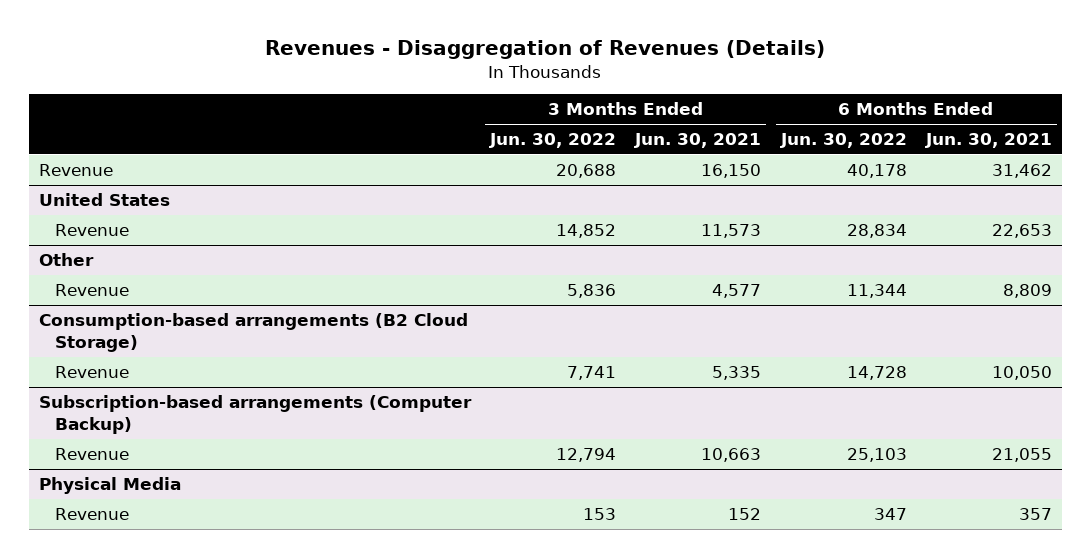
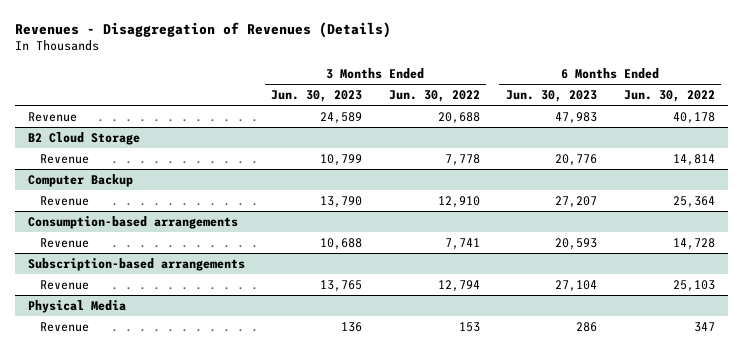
[634,133,762,149] Jun. 30, 2021 -> none
[925,133,1053,149] Jun. 30, 2021 -> none
none -> [271,89,363,102] Jun. 30, 2023
none -> [506,89,598,102] Jun. 30, 2023
[38,193,170,207] United States -> none
[38,253,94,267] Other -> none
none -> [27,131,140,145] B2 Cloud Storage
[555,224,616,239] 14,852 -> [444,153,480,166] 7,778
[846,224,907,239] 28,834 -> [672,153,715,166] 14,814
none -> [27,173,133,187] Computer Backup
[566,284,616,299] 5,836 -> [437,195,480,208] 12,910
[846,284,907,299] 11,344 -> [672,195,715,208] 25,364
[38,313,468,352] Consumption-based arrangements (B2 Cloud Storage) -> [27,215,238,229] Consumption-based arrangements
[38,395,472,434] Subscription-based arrangements (Computer Backup) -> [27,257,245,271] Subscription-based arrangements

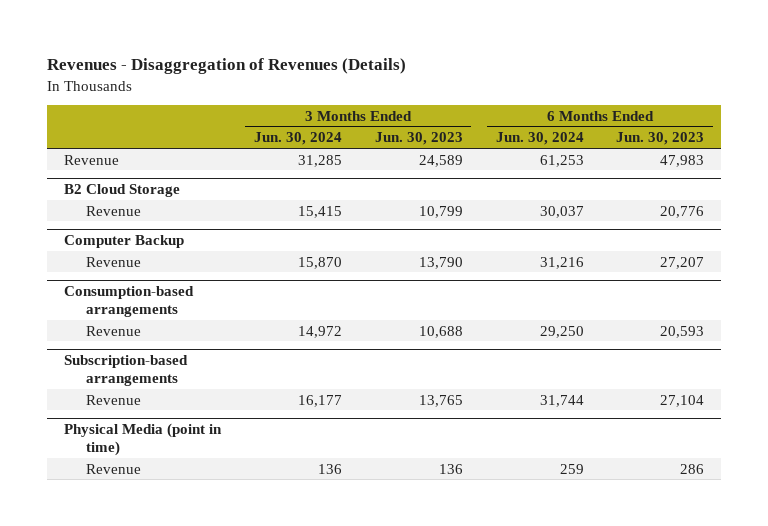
[388,89,480,102] Jun. 30, 2022 -> none
[623,89,715,102] Jun. 30, 2022 -> none
none -> [253,132,342,146] Jun. 30, 2024
none -> [495,132,584,146] Jun. 30, 2024
[27,299,126,313] Physical Media -> [63,423,222,457] Physical Media (point in time)

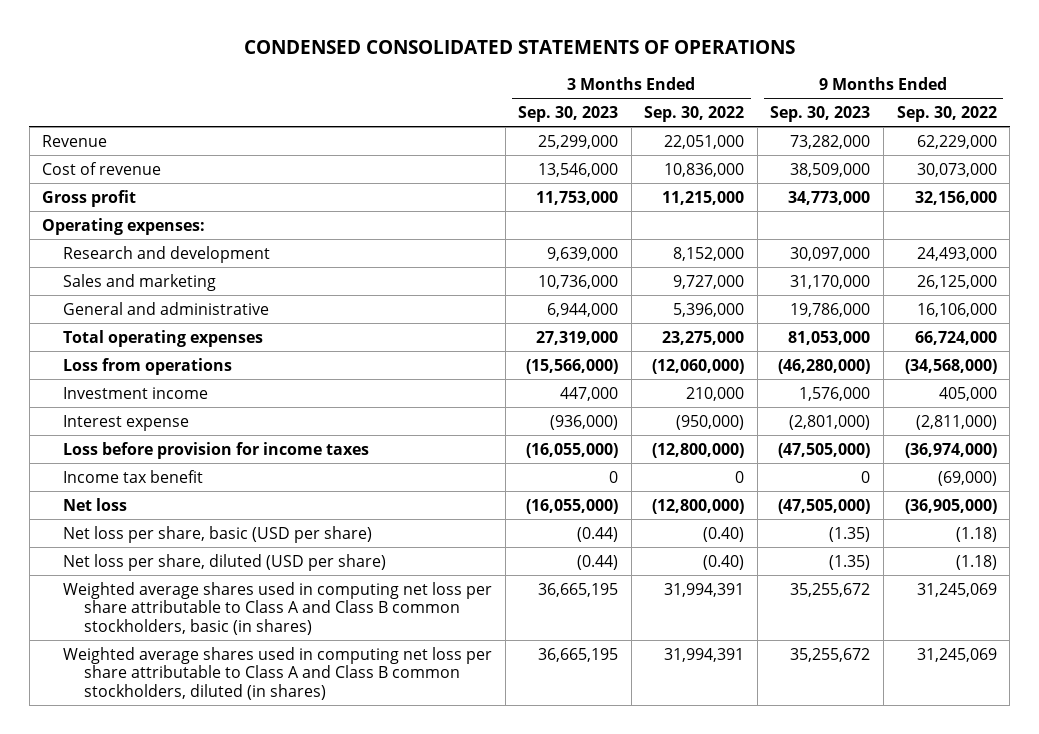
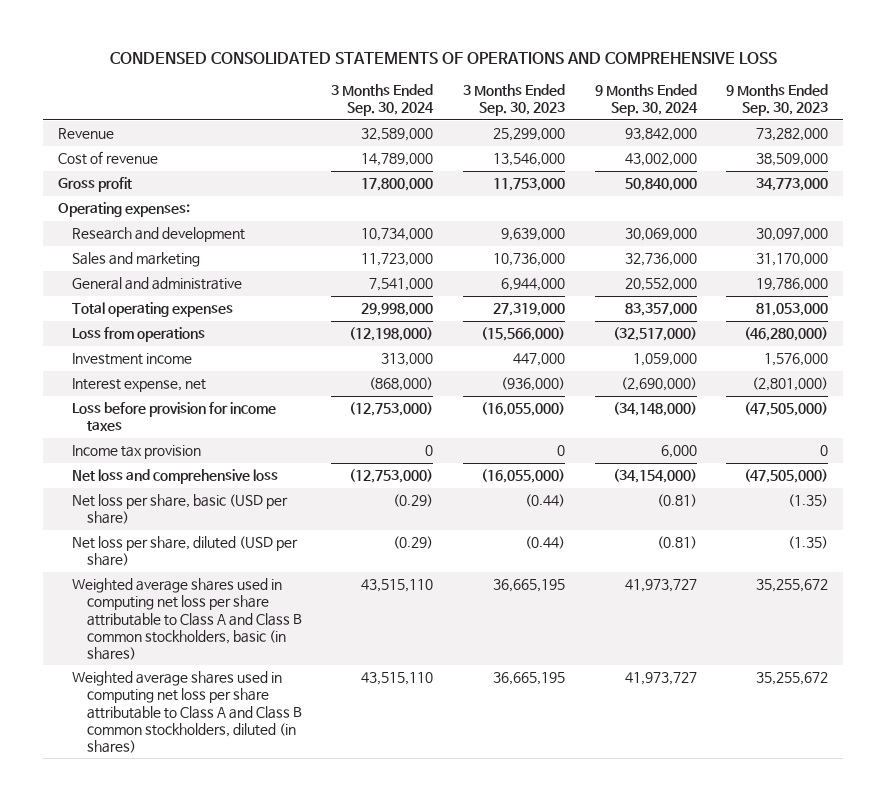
[244,40,796,55] CONDENSED CONSOLIDATED STATEMENTS OF OPERATIONS -> [110,52,778,65] CONDENSED CONSOLIDATED STATEMENTS OF OPERATIONS AND COMPREHENSIVE LOSS
[644,105,745,122] Sep. 30, 2022 -> none
[896,105,997,122] Sep. 30, 2022 -> none
none -> [331,84,435,117] 3 Months Ended Sep. 30, 2024
none -> [594,84,698,117] 9 Months Ended Sep. 30, 2024
[63,414,190,431] Interest expense -> [72,378,207,393] Interest expense, net
[63,469,204,483] Income tax benefit -> [72,445,202,460] Income tax provision
[63,497,128,511] Net loss -> [72,469,279,485] Net loss and comprehensive loss

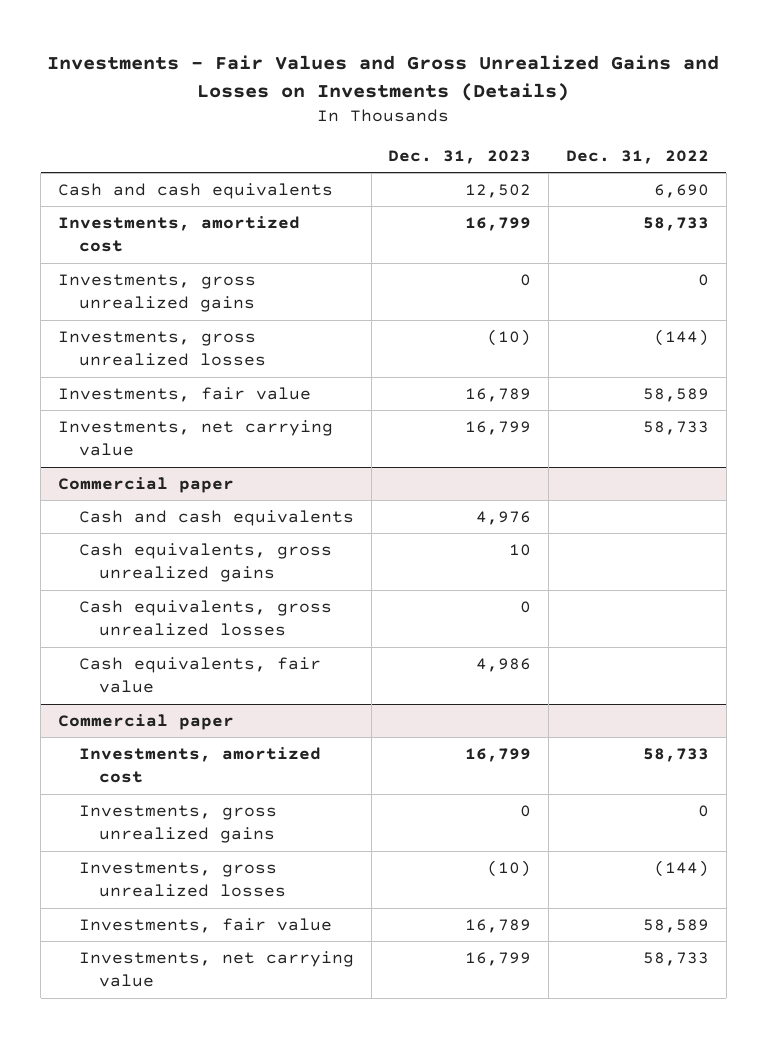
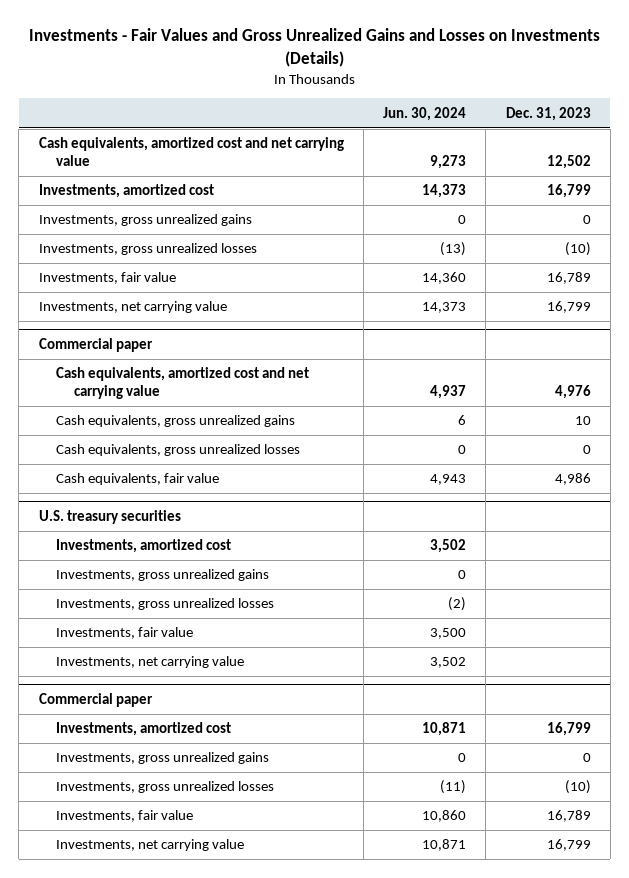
[566,149,710,164] Dec. 31, 2022 -> none
none -> [383,106,467,121] Jun. 30, 2024
[57,182,333,199] Cash and cash equivalents -> [38,137,344,166] Cash equivalents, amortized cost and net carrying value
[78,509,354,526] Cash and cash equivalents -> [56,367,310,399] Cash equivalents, amortized cost and net carrying value
none -> [38,510,181,525] U.S. treasury securities
none -> [56,539,232,554] Investments, amortized cost
none -> [56,569,270,582] Investments, gross unrealized gains
none -> [56,598,275,611] Investments, gross unrealized losses
none -> [56,627,194,640] Investments, fair value
none -> [56,656,245,669] Investments, net carrying value

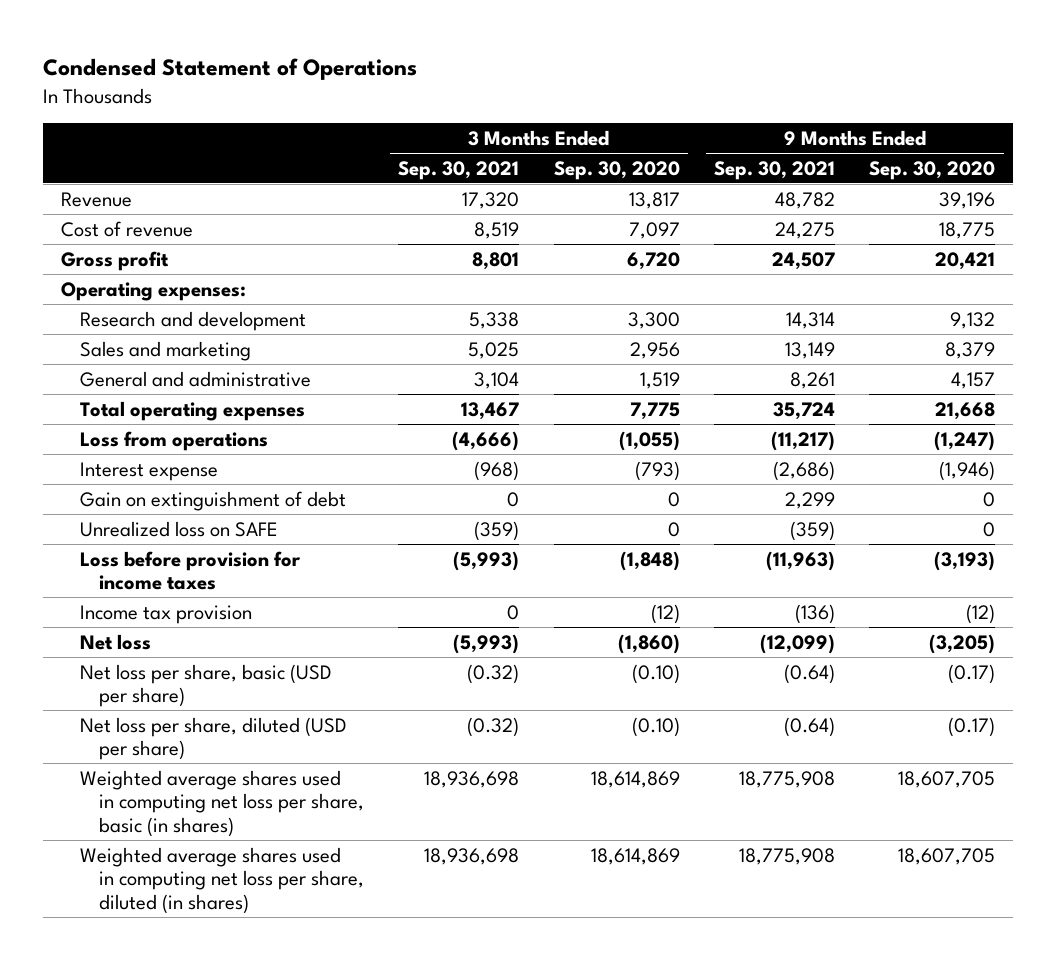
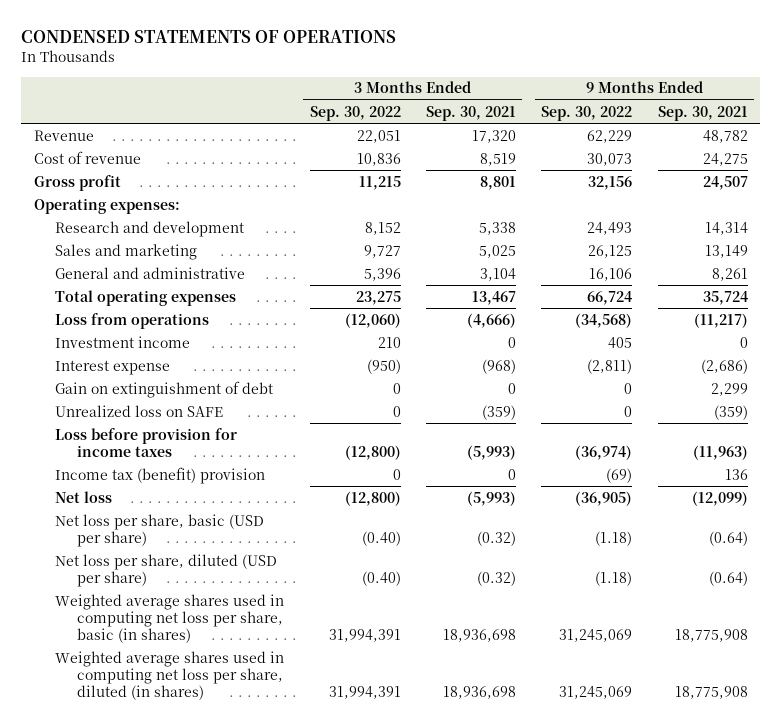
[43,58,418,81] Condensed Statement of Operations -> [21,30,397,44] CONDENSED STATEMENTS OF OPERATIONS
[553,160,680,180] Sep. 30, 2020 -> none
[869,160,996,180] Sep. 30, 2020 -> none
none -> [309,105,401,121] Sep. 30, 2022
none -> [541,105,633,121] Sep. 30, 2022
none -> [55,335,191,348] Investment income
[79,604,252,624] Income tax provision -> [55,466,266,484] Income tax (benefit) provision
[795,603,836,624] (136) -> [724,468,748,480] 136

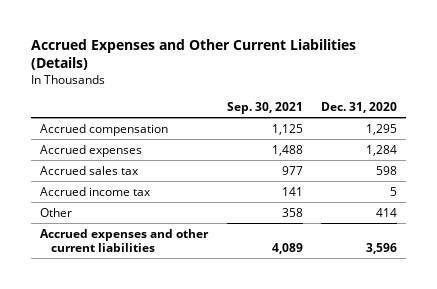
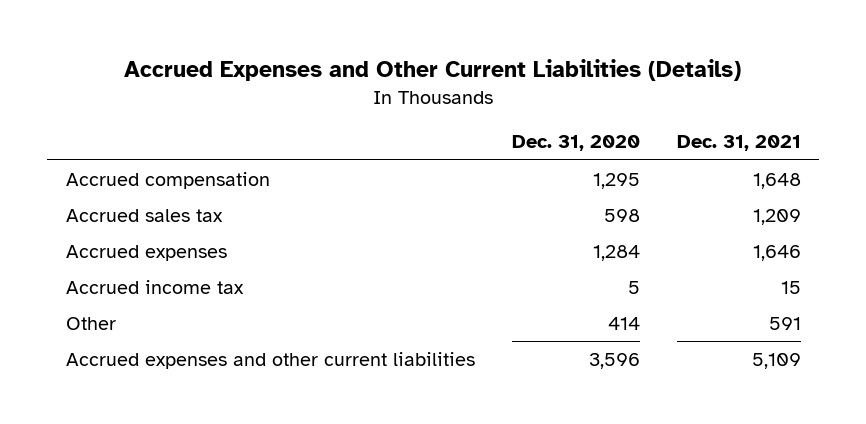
[226,102,303,115] Sep. 30, 2021 -> none
none -> [676,135,801,152] Dec. 31, 2021
[40,144,143,157] Accrued expenses -> [65,244,227,261] Accrued expenses

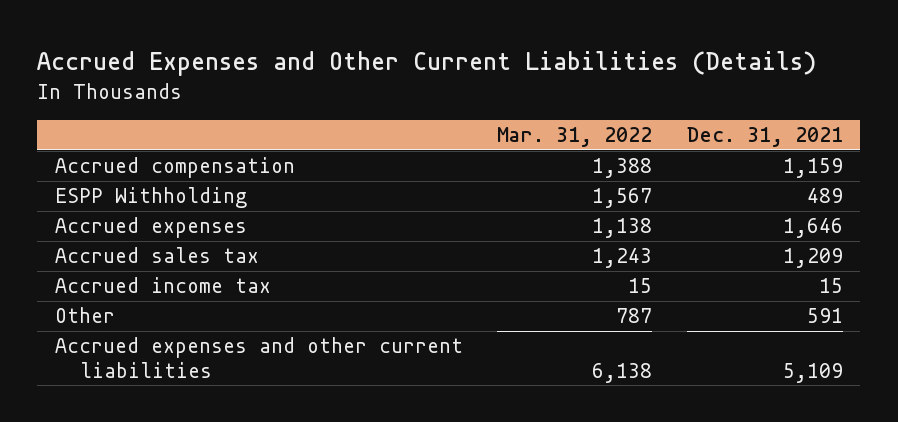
[511,135,640,152] Dec. 31, 2020 -> none
none -> [497,126,653,147] Mar. 31, 2022
[752,172,801,189] 1,648 -> [782,158,843,179] 1,159
none -> [54,187,247,209] ESPP Withholding
[65,208,223,222] Accrued sales tax -> [54,247,259,264] Accrued sales tax

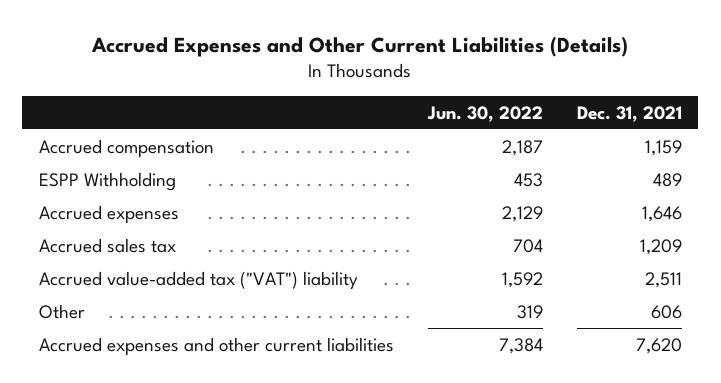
[497,126,653,147] Mar. 31, 2022 -> none
none -> [426,105,543,122] Jun. 30, 2022
[54,277,271,294] Accrued income tax -> none
none -> [39,270,359,289] Accrued value-added tax ("VAT") liability
[806,308,843,324] 591 -> [650,304,682,319] 606
[782,362,843,383] 5,109 -> [635,337,682,354] 7,620

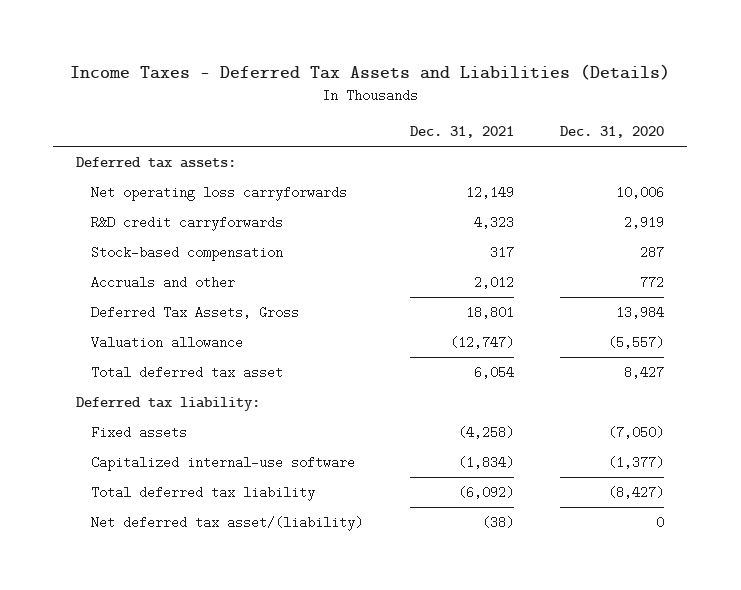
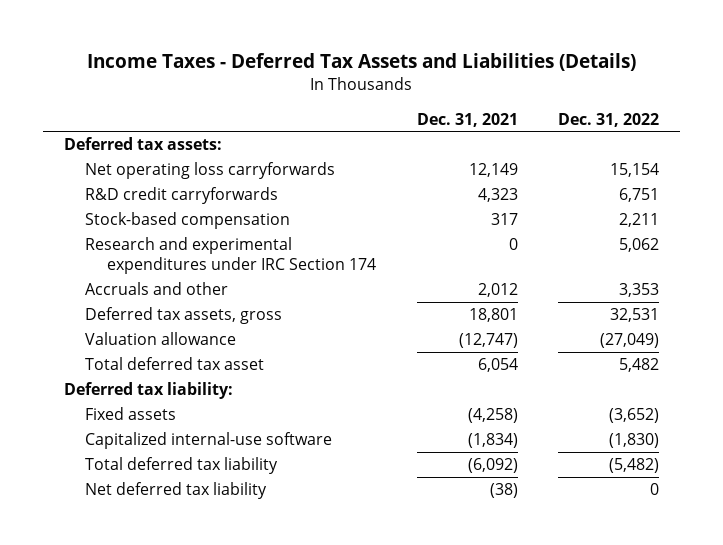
[560,126,665,139] Dec. 31, 2020 -> none
none -> [558,112,660,127] Dec. 31, 2022
none -> [85,237,377,275] Research and experimental expenditures under IRC Section 174
[91,305,300,319] Deferred Tax Assets, Gross -> [85,307,283,325] Deferred tax assets, gross
[91,515,364,531] Net deferred tax asset/(liability) -> [85,482,268,500] Net deferred tax liability

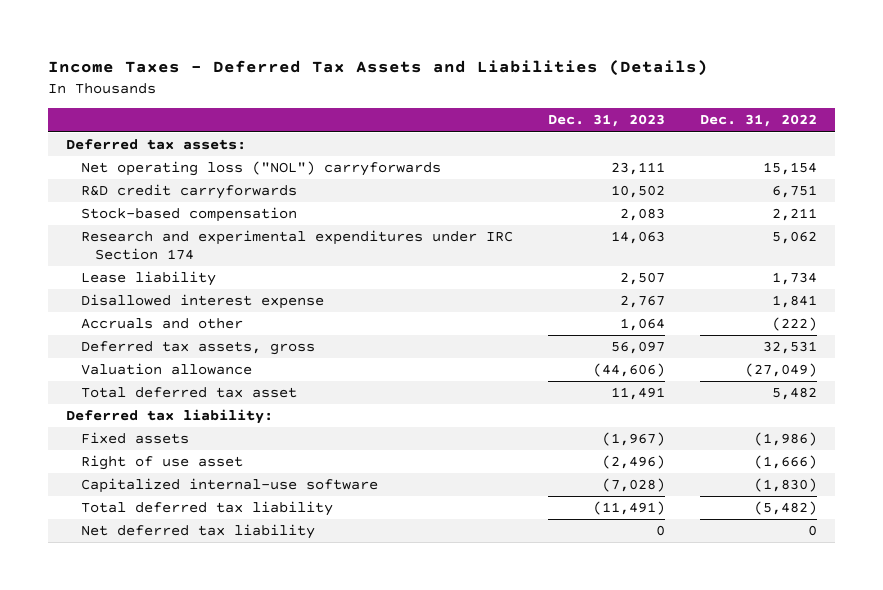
[416,112,518,127] Dec. 31, 2021 -> none
none -> [547,114,665,128] Dec. 31, 2023
[85,162,336,180] Net operating loss carryforwards -> [80,161,441,177] Net operating loss ("NOL") carryforwards
none -> [80,271,216,287] Lease liability
none -> [80,294,324,310] Disallowed interest expense
[619,283,660,298] 3,353 -> [772,317,818,332] (222)
[609,408,660,424] (3,652) -> [754,432,818,447] (1,986)
none -> [80,455,243,471] Right of use asset

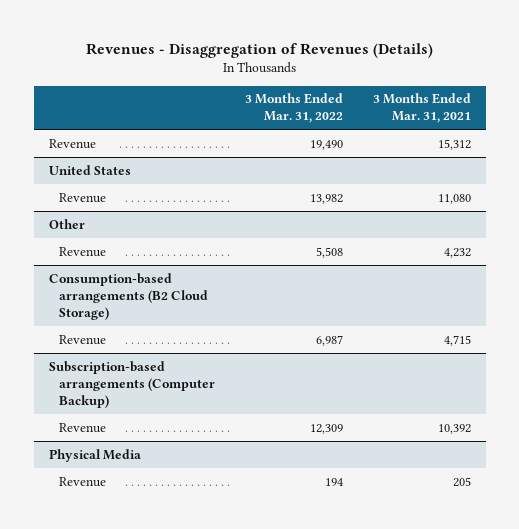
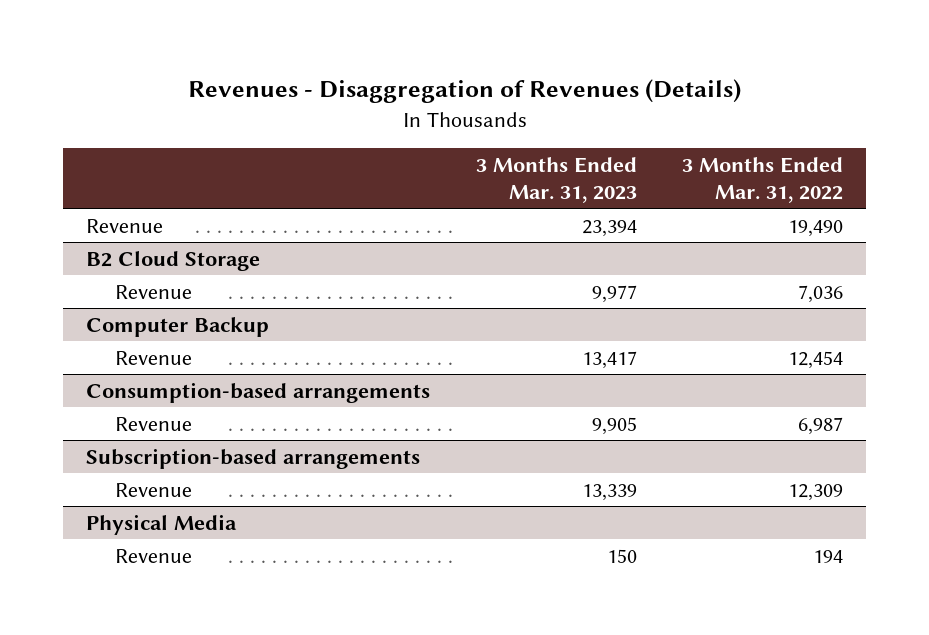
[372,93,471,124] 3 Months Ended Mar. 31, 2021 -> none
none -> [475,157,637,203] 3 Months Ended Mar. 31, 2023
[48,164,131,175] United States -> none
[48,218,85,229] Other -> none
none -> [85,250,260,271] B2 Cloud Storage
[310,193,344,204] 13,982 -> [798,284,844,303] 7,036
none -> [85,316,269,337] Computer Backup
[316,246,344,258] 5,508 -> [788,350,844,369] 12,454
[48,272,209,320] Consumption-based arrangements (B2 Cloud Storage) -> [85,381,430,403] Consumption-based arrangements
[48,360,216,408] Subscription-based arrangements (Computer Backup) -> [85,447,420,469] Subscription-based arrangements

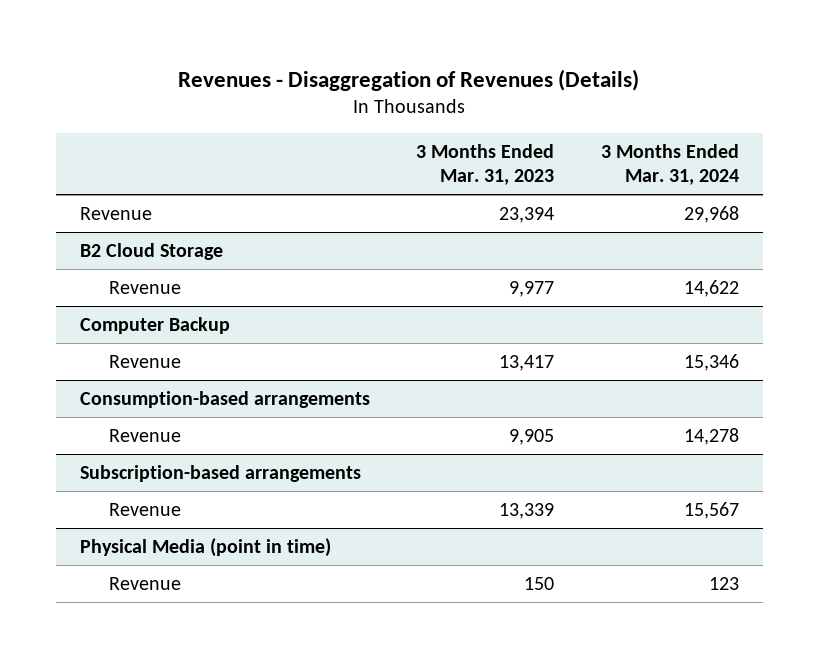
[682,157,844,203] 3 Months Ended Mar. 31, 2022 -> none
none -> [601,144,740,186] 3 Months Ended Mar. 31, 2024
[85,513,237,535] Physical Media -> [79,537,331,557] Physical Media (point in time)

